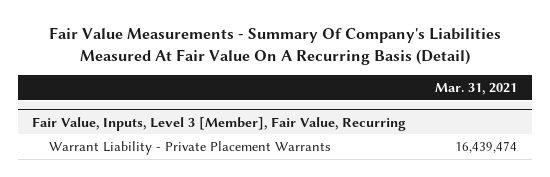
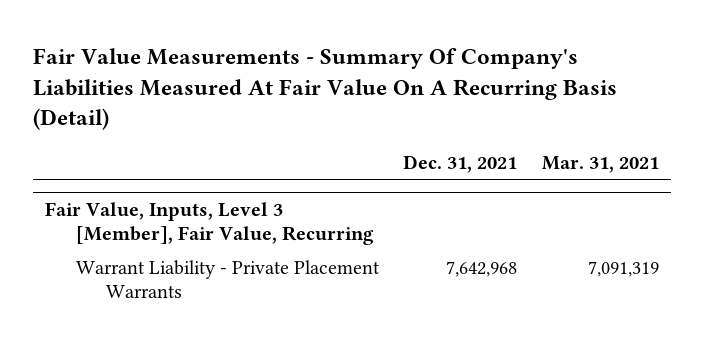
none -> [403,154,518,173] Dec. 31, 2021
[455,140,518,153] 16,439,474 -> [587,260,659,277] 7,091,319

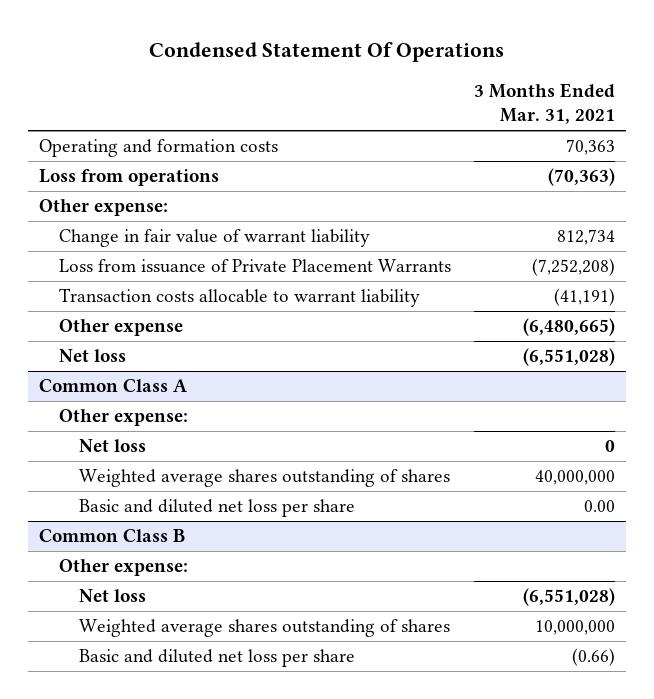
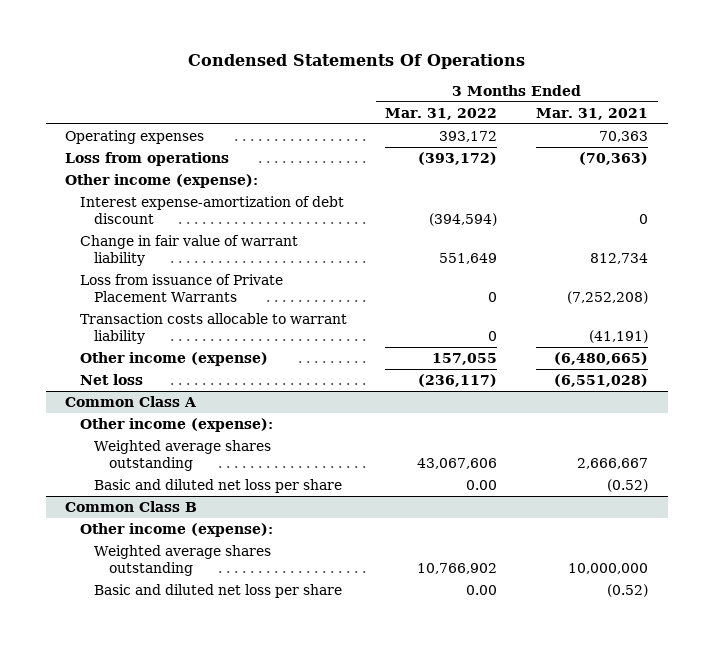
[149,42,505,63] Condensed Statement Of Operations -> [187,54,525,70] Condensed Statements Of Operations
none -> [385,107,498,120] Mar. 31, 2022
[39,139,279,158] Operating and formation costs -> [65,129,205,144] Operating expenses
[39,199,169,217] Other expense: -> [65,173,259,188] Other income (expense):
none -> [79,195,344,225] Interest expense-amortization of debt discount
[59,319,184,337] Other expense -> [79,351,268,366] Other income (expense)
[78,439,146,453] Net loss -> none
[59,409,189,427] Other expense: -> [79,417,273,432] Other income (expense):
[78,469,450,488] Weighted average shares outstanding of shares -> [94,439,272,472] Weighted average shares outstanding
[534,470,615,486] 40,000,000 -> [577,458,649,470] 2,666,667
[583,500,615,513] 0.00 -> [607,478,649,492] (0.52)
[78,589,146,603] Net loss -> none
[59,559,189,577] Other expense: -> [79,522,273,537] Other income (expense):
[78,619,450,638] Weighted average shares outstanding of shares -> [94,544,272,577] Weighted average shares outstanding
[571,648,615,667] (0.66) -> [607,583,649,597] (0.52)

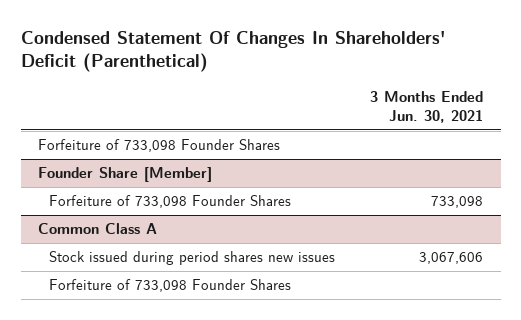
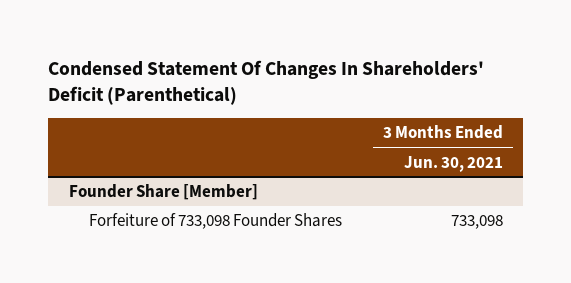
[38,139,281,153] Forfeiture of 733,098 Founder Shares -> none
[38,223,158,235] Common Class A -> none
[49,251,336,266] Stock issued during period shares new issues -> none
[49,279,292,293] Forfeiture of 733,098 Founder Shares -> none

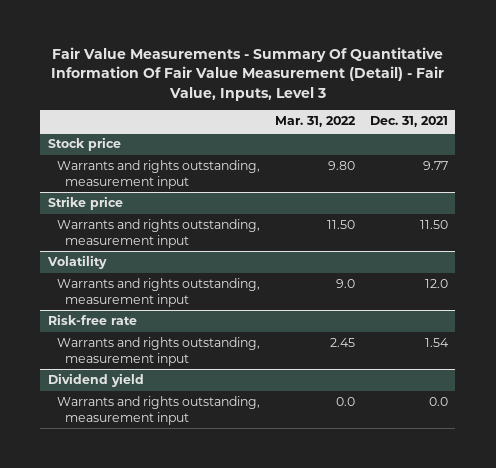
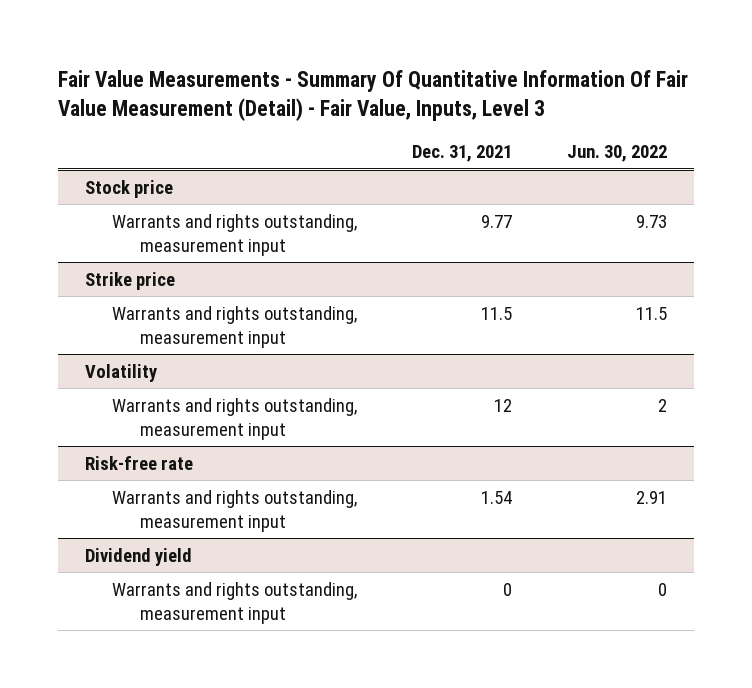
[274,116,356,128] Mar. 31, 2022 -> none
none -> [566,145,667,163] Jun. 30, 2022
[419,220,448,230] 11.50 -> [481,306,513,320] 11.5
[424,279,448,289] 12.0 -> [494,398,513,412] 12
[428,397,448,407] 0.0 -> [503,582,513,596] 0

